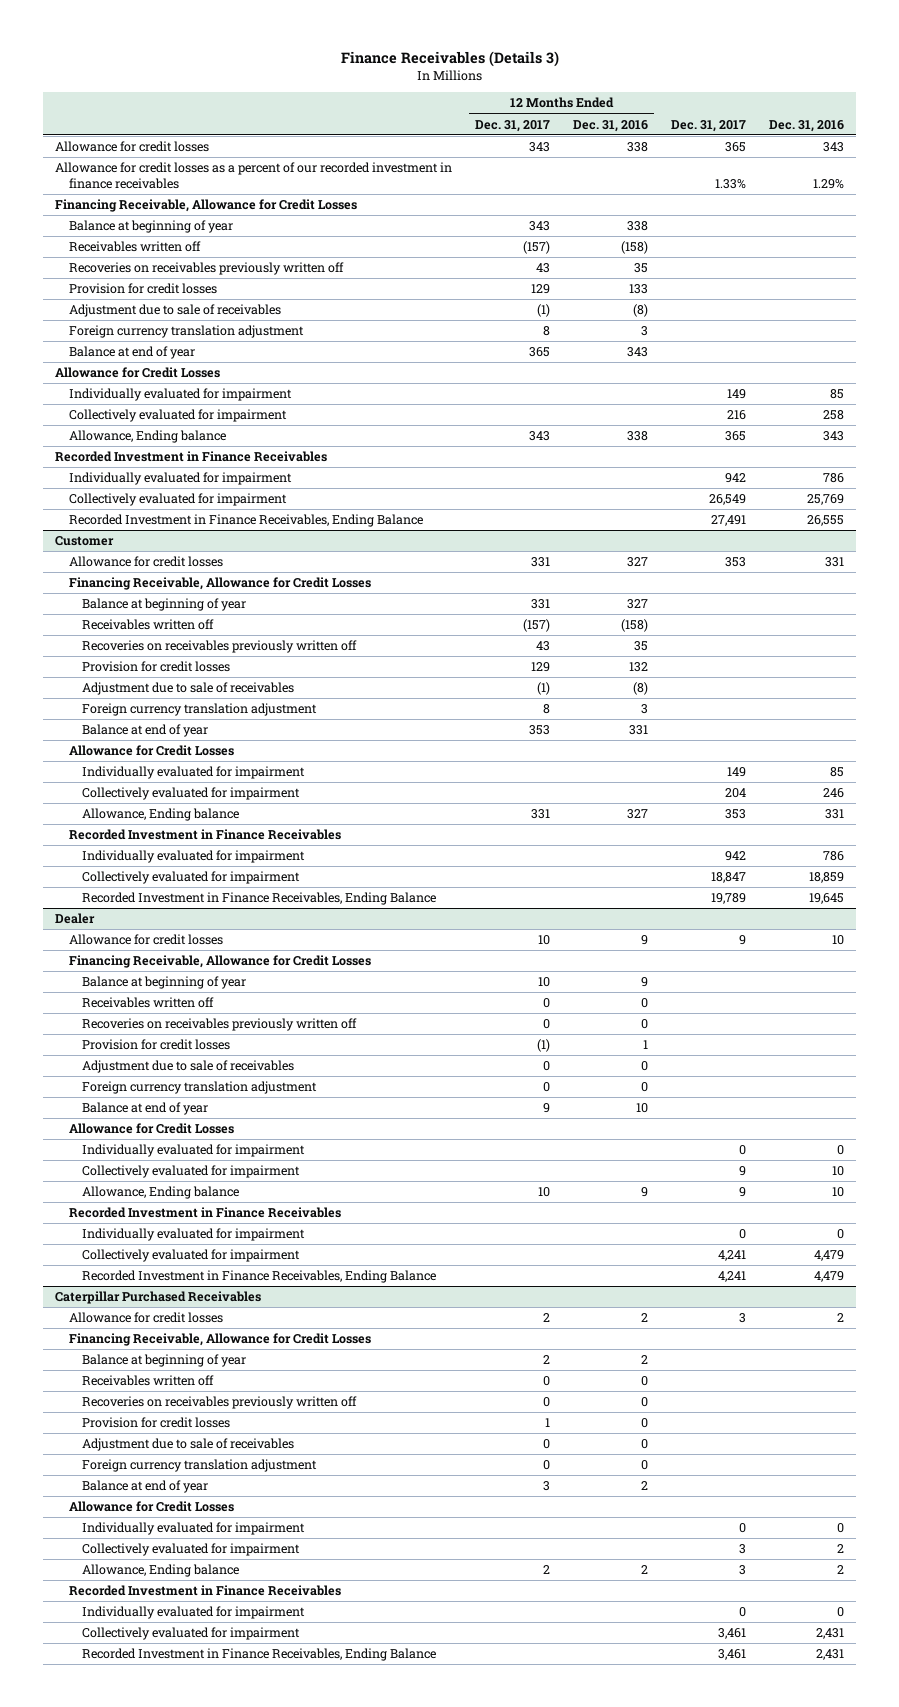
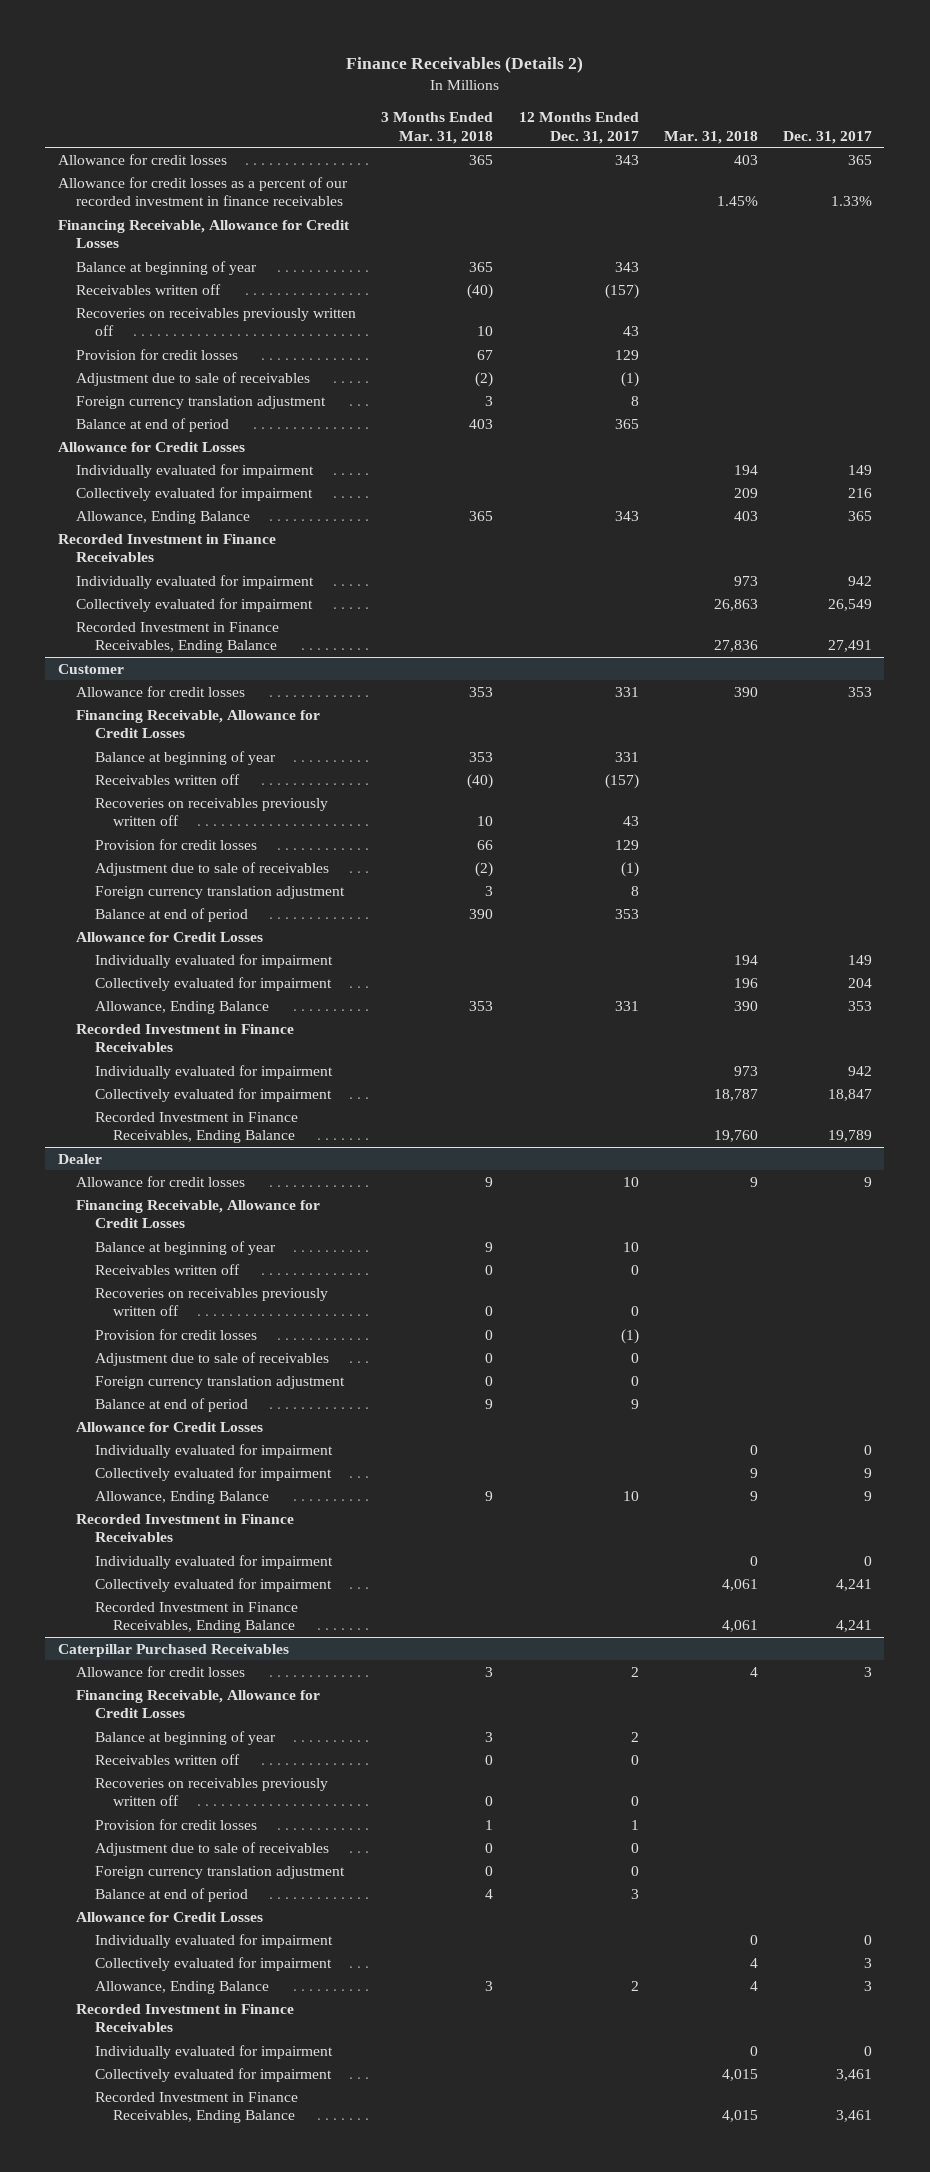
[340,50,559,67] Finance Receivables (Details 3) -> [345,56,583,74] Finance Receivables (Details 2)
[573,119,649,132] Dec. 31, 2016 -> none
[769,119,845,132] Dec. 31, 2016 -> none
none -> [381,111,494,144] 3 Months Ended Mar. 31, 2018
none -> [663,130,758,144] Mar. 31, 2018
[68,346,195,360] Balance at end of year -> [76,417,230,432] Balance at end of period
[68,430,226,444] Allowance, Ending balance -> [76,510,251,524] Allowance, Ending Balance
[82,724,209,738] Balance at end of year -> [94,907,248,922] Balance at end of period
[82,808,240,822] Allowance, Ending balance -> [94,1000,269,1014] Allowance, Ending Balance
[82,1102,209,1116] Balance at end of year -> [94,1397,248,1412] Balance at end of period
[82,1186,240,1200] Allowance, Ending balance -> [94,1490,269,1504] Allowance, Ending Balance
[82,1480,209,1494] Balance at end of year -> [94,1887,248,1902] Balance at end of period
[82,1564,240,1578] Allowance, Ending balance -> [94,1980,269,1994] Allowance, Ending Balance

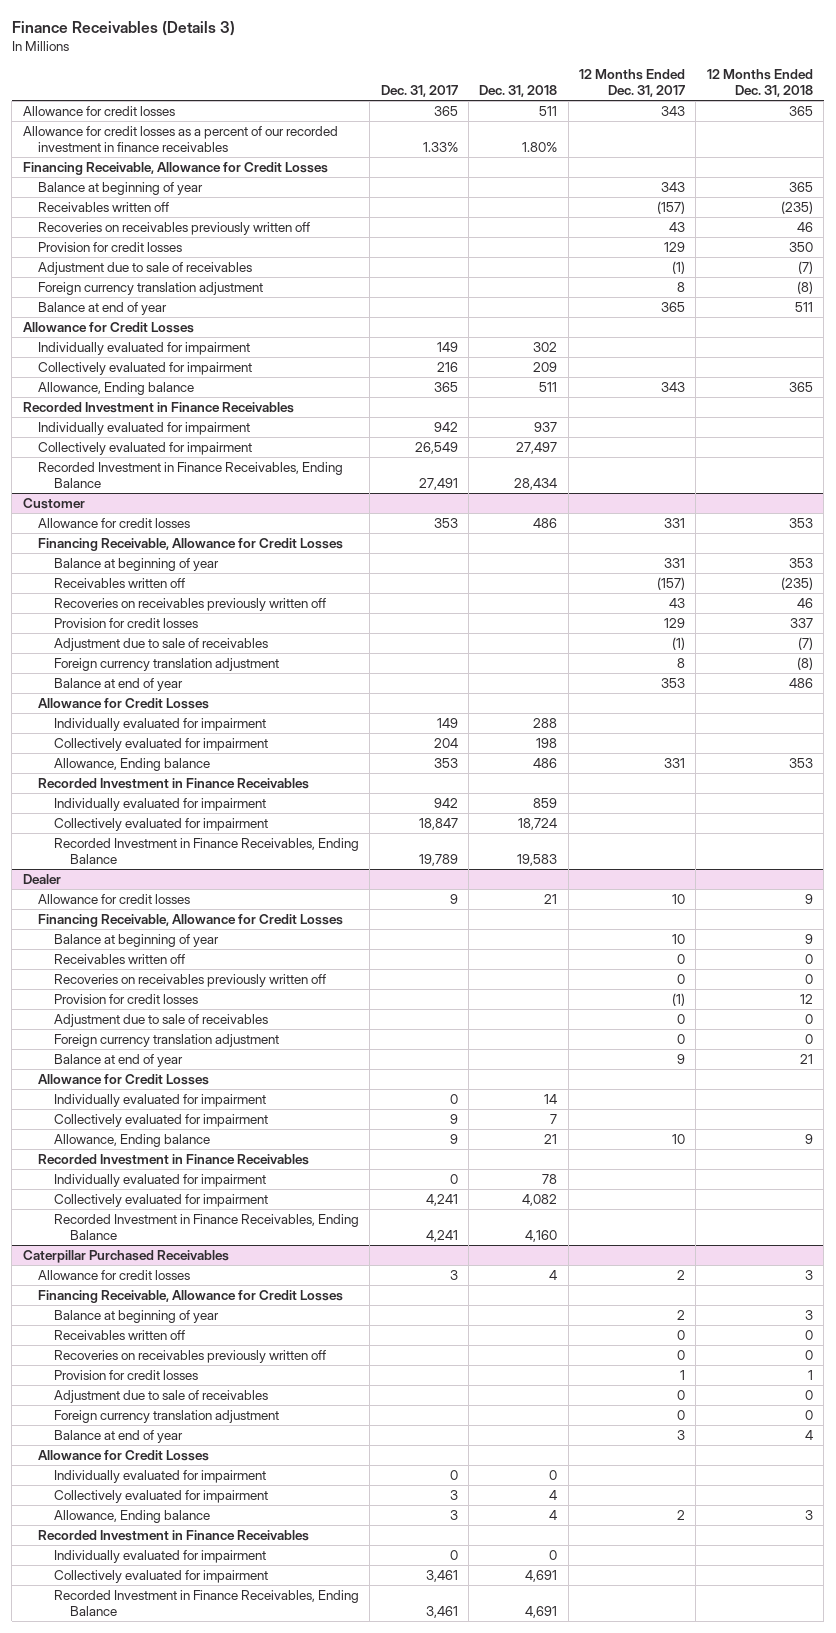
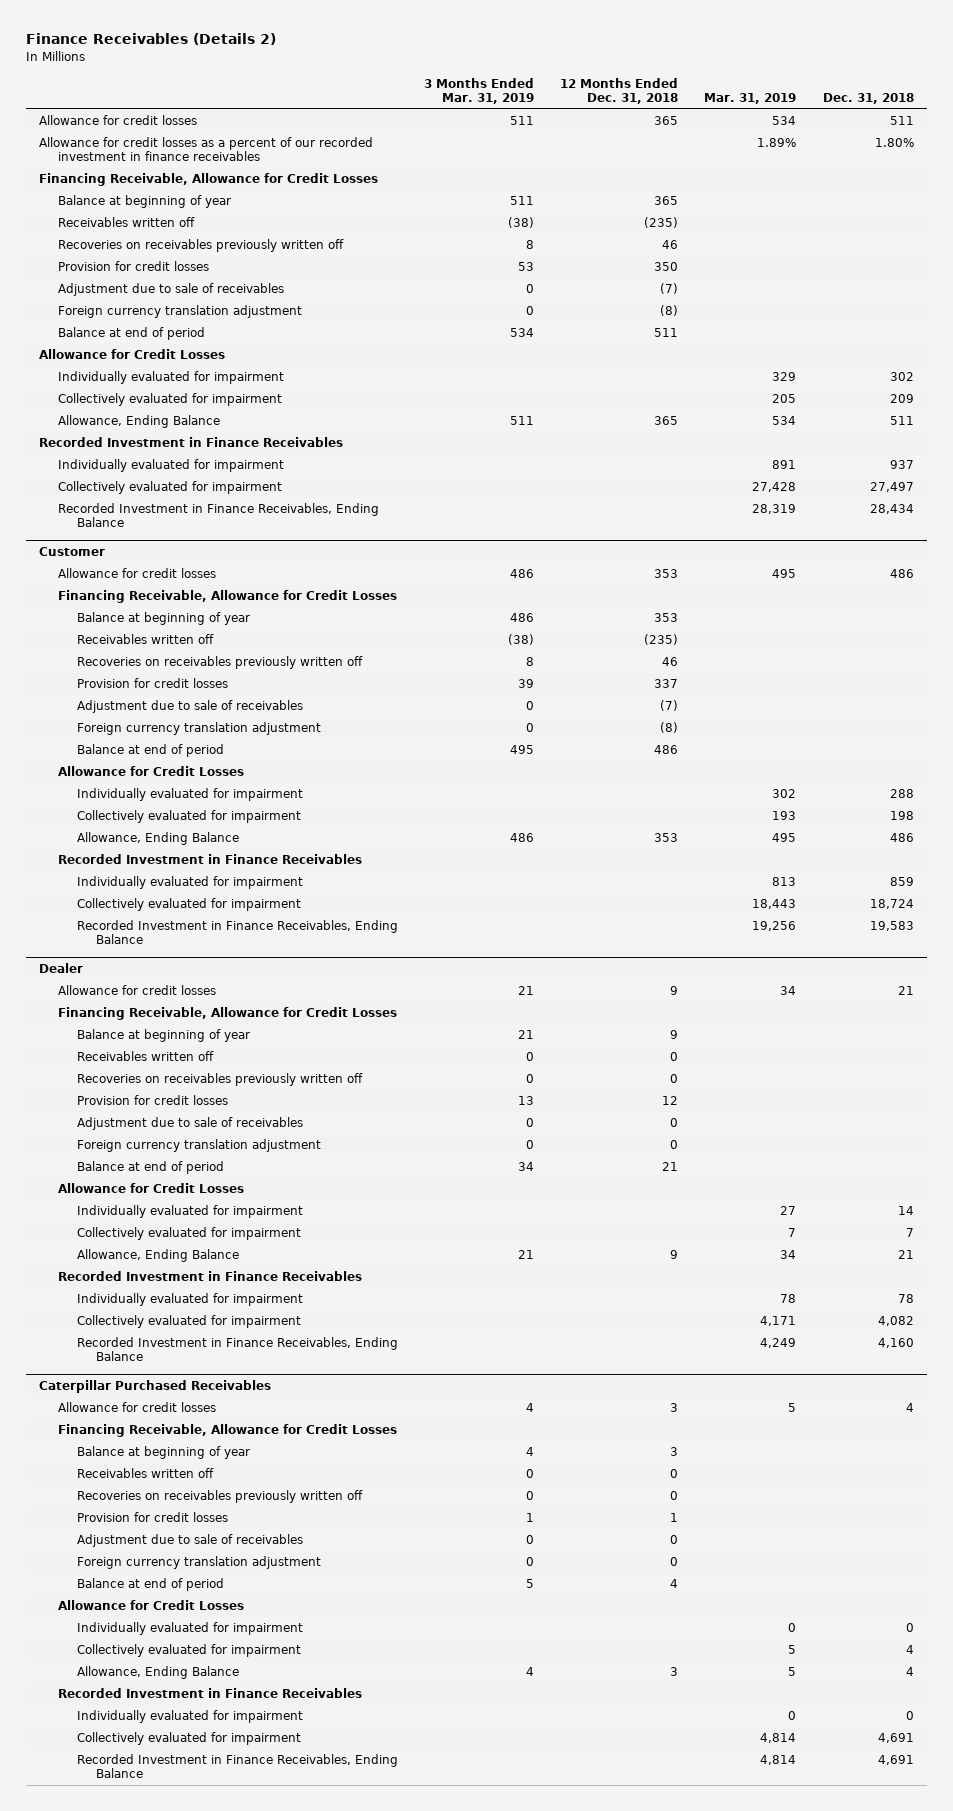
[11,20,235,36] Finance Receivables (Details 3) -> [25,33,276,46] Finance Receivables (Details 2)
[380,84,458,97] Dec. 31, 2017 -> none
[579,68,686,97] 12 Months Ended Dec. 31, 2017 -> none
none -> [424,77,535,104] 3 Months Ended Mar. 31, 2019
none -> [704,92,797,104] Mar. 31, 2019
[38,301,168,315] Balance at end of year -> [58,327,206,341] Balance at end of period
[38,381,195,395] Allowance, Ending balance -> [58,415,221,429] Allowance, Ending Balance
[54,677,184,691] Balance at end of year -> [76,744,224,758] Balance at end of period
[54,757,211,771] Allowance, Ending balance -> [76,832,239,846] Allowance, Ending Balance
[54,1053,184,1067] Balance at end of year -> [76,1161,224,1175] Balance at end of period
[54,1133,211,1147] Allowance, Ending balance -> [76,1249,239,1263] Allowance, Ending Balance
[54,1429,184,1443] Balance at end of year -> [76,1578,224,1592] Balance at end of period
[54,1509,211,1523] Allowance, Ending balance -> [76,1666,239,1680] Allowance, Ending Balance

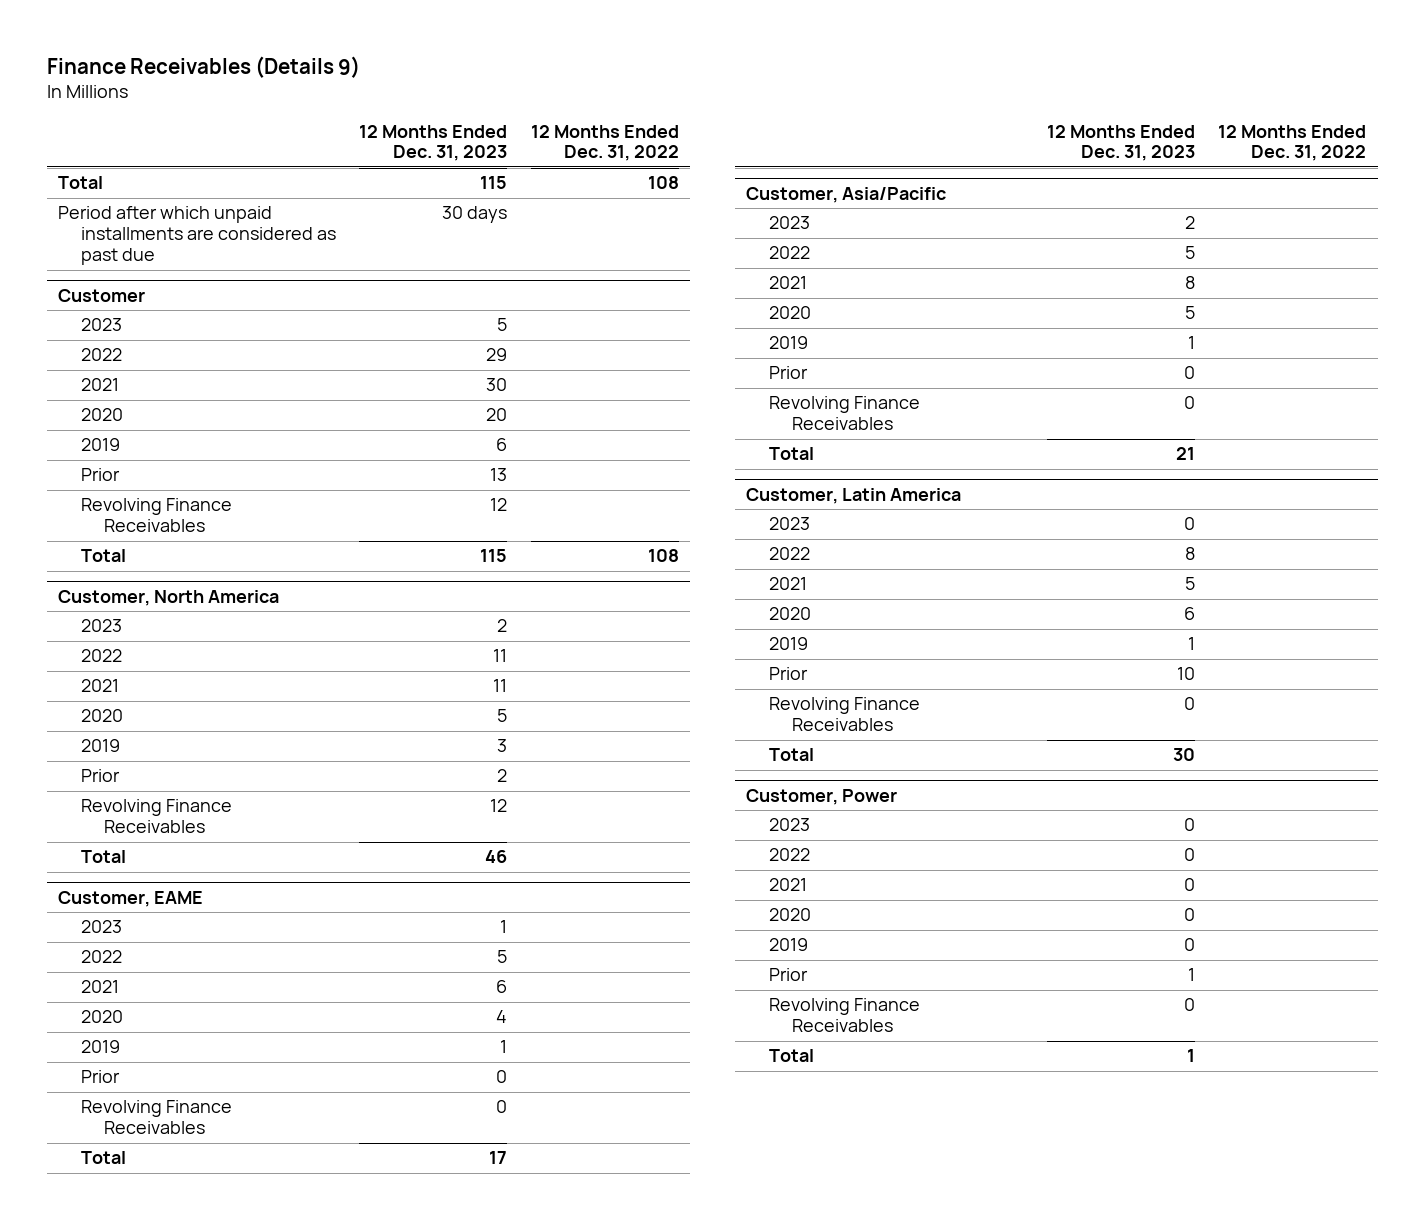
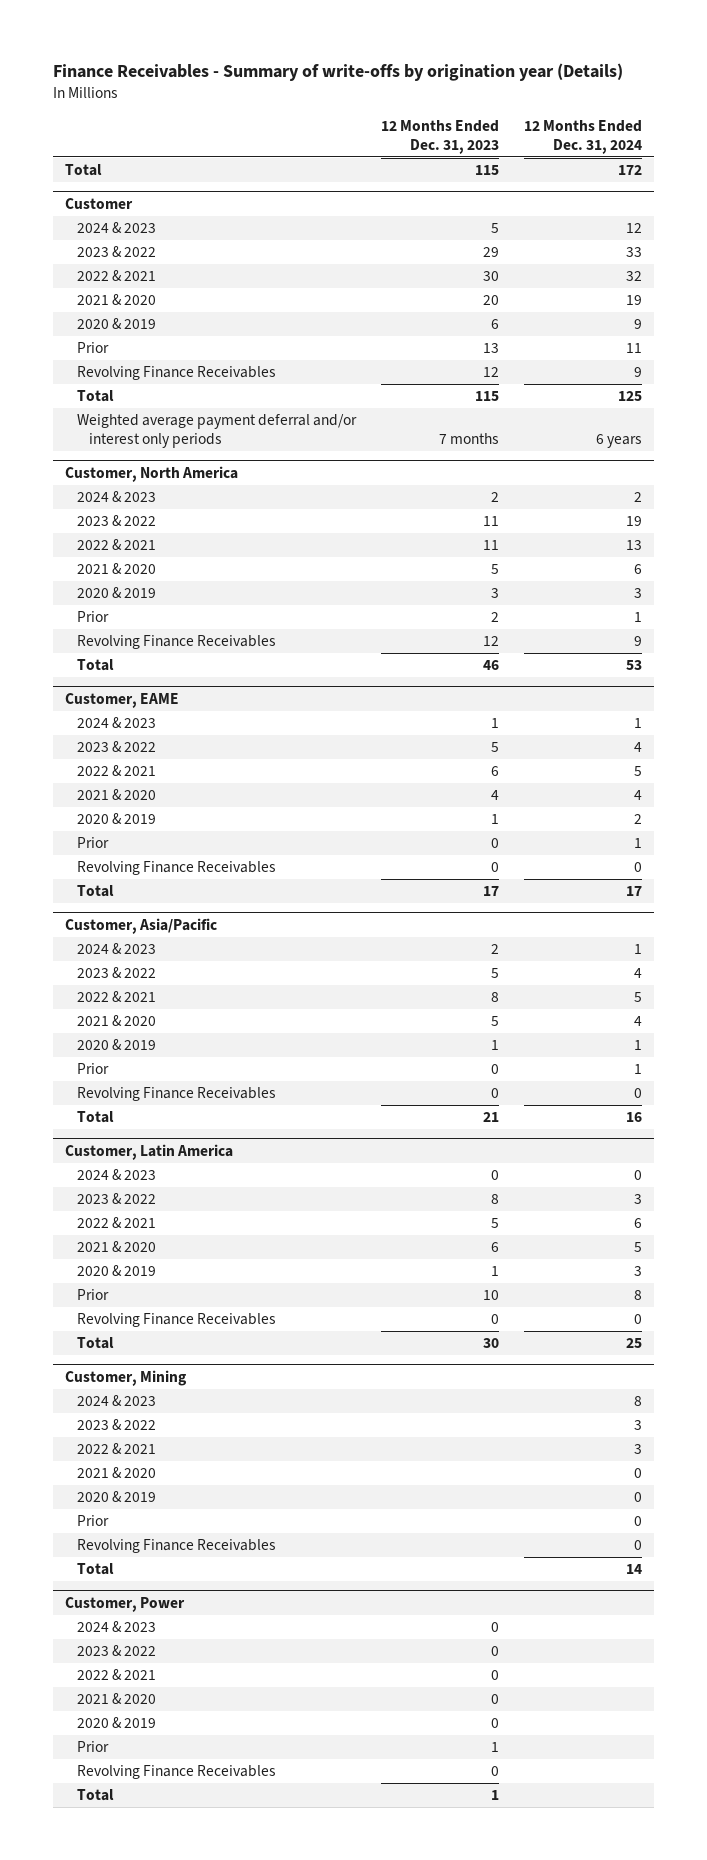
[46,56,360,79] Finance Receivables (Details 9) -> [52,62,623,81] Finance Receivables - Summary of write-offs by origination year (Details)
[530,124,679,162] 12 Months Ended Dec. 31, 2022 -> none
none -> [523,120,642,154] 12 Months Ended Dec. 31, 2024
[58,206,337,266] Period after which unpaid installments are considered as past due -> none
[81,318,123,332] 2023 -> [77,222,157,234] 2024 & 2023
[81,348,123,362] 2022 -> [77,246,157,258] 2023 & 2022
[81,378,120,392] 2021 -> [77,270,157,282] 2022 & 2021
[81,408,124,422] 2020 -> [77,294,157,306] 2021 & 2020
[81,438,121,452] 2019 -> [77,318,157,330] 2020 & 2019
none -> [77,414,358,448] Weighted average payment deferral and/or interest only periods
[81,619,123,633] 2023 -> [77,491,157,503] 2024 & 2023
[81,649,123,663] 2022 -> [77,515,157,527] 2023 & 2022
[81,679,120,693] 2021 -> [77,539,157,551] 2022 & 2021
[81,709,124,723] 2020 -> [77,563,157,575] 2021 & 2020
[81,739,121,753] 2019 -> [77,587,157,599] 2020 & 2019
[81,920,123,934] 2023 -> [77,717,157,729] 2024 & 2023
[81,950,123,964] 2022 -> [77,741,157,753] 2023 & 2022
[81,980,120,994] 2021 -> [77,765,157,777] 2022 & 2021
[81,1010,124,1024] 2020 -> [77,789,157,801] 2021 & 2020
[81,1040,121,1054] 2019 -> [77,813,157,825] 2020 & 2019
[769,216,811,230] 2023 -> [77,943,157,955] 2024 & 2023
[769,246,811,260] 2022 -> [77,967,157,979] 2023 & 2022
[769,276,808,290] 2021 -> [77,991,157,1003] 2022 & 2021
[769,306,812,320] 2020 -> [77,1015,157,1027] 2021 & 2020
[769,336,809,350] 2019 -> [77,1039,157,1051] 2020 & 2019
[769,517,811,531] 2023 -> [77,1169,157,1181] 2024 & 2023
[769,547,811,561] 2022 -> [77,1193,157,1205] 2023 & 2022
[769,577,808,591] 2021 -> [77,1217,157,1229] 2022 & 2021
[769,607,812,621] 2020 -> [77,1241,157,1253] 2021 & 2020
[769,637,809,651] 2019 -> [77,1265,157,1277] 2020 & 2019
none -> [65,1369,188,1386] Customer, Mining
none -> [77,1395,157,1407] 2024 & 2023
none -> [77,1419,157,1431] 2023 & 2022
none -> [77,1443,157,1455] 2022 & 2021
none -> [77,1467,157,1479] 2021 & 2020
none -> [77,1491,157,1503] 2020 & 2019
none -> [77,1515,110,1527] Prior
none -> [77,1539,277,1554] Revolving Finance Receivables
none -> [77,1563,115,1576] Total
[769,818,811,832] 2023 -> [77,1621,157,1633] 2024 & 2023
[769,848,811,862] 2022 -> [77,1645,157,1657] 2023 & 2022
[769,878,808,892] 2021 -> [77,1669,157,1681] 2022 & 2021
[769,908,812,922] 2020 -> [77,1693,157,1705] 2021 & 2020
[769,938,809,952] 2019 -> [77,1717,157,1729] 2020 & 2019

